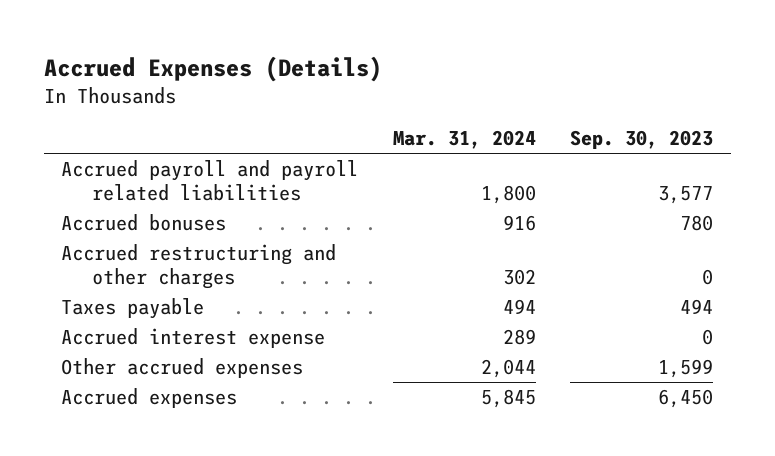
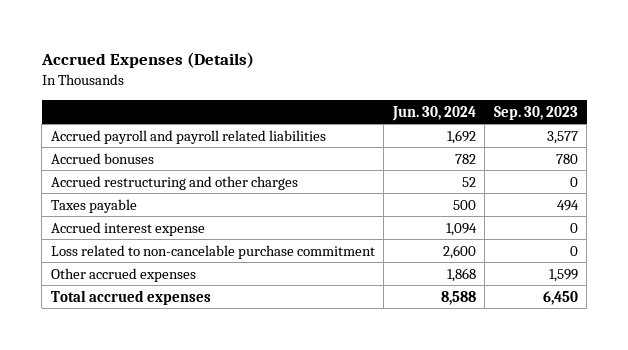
[392,130,536,150] Mar. 31, 2024 -> none
none -> [391,105,476,121] Jun. 30, 2024
none -> [50,244,375,259] Loss related to non-cancelable purchase commitment
[61,388,238,409] Accrued expenses -> [50,289,211,305] Total accrued expenses

